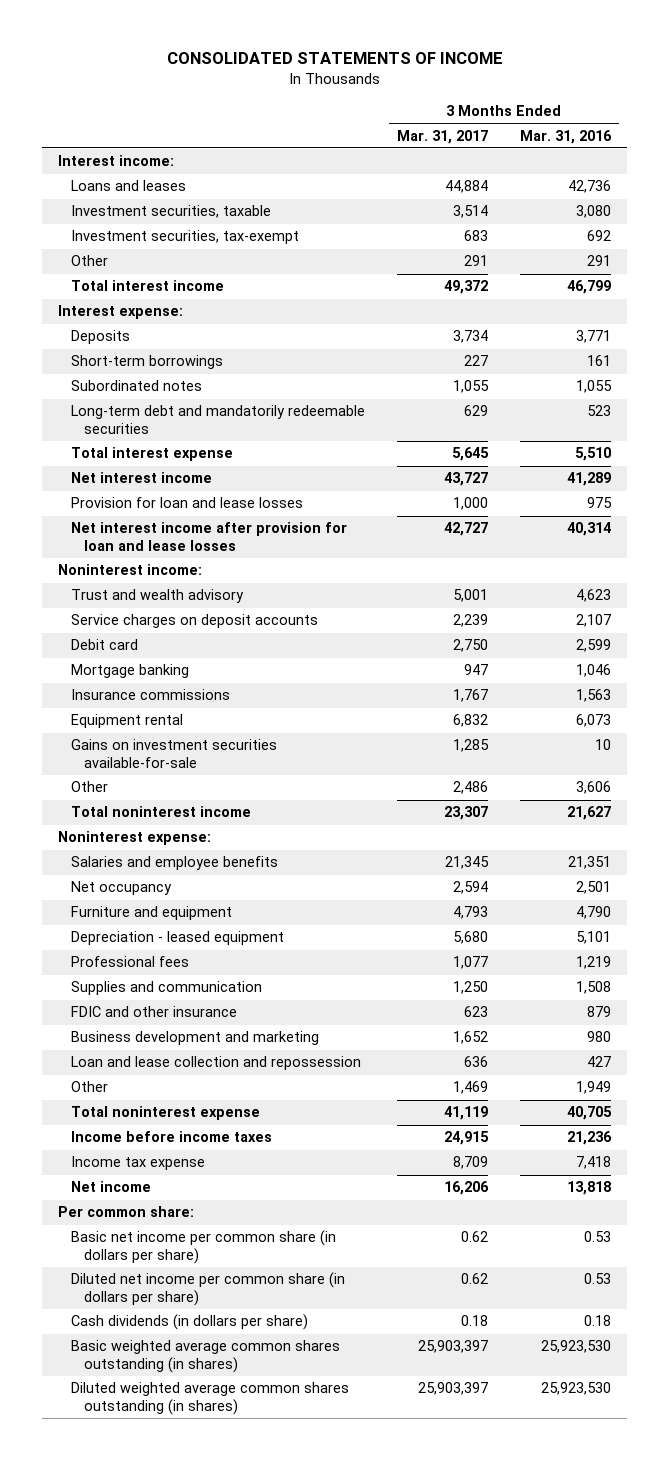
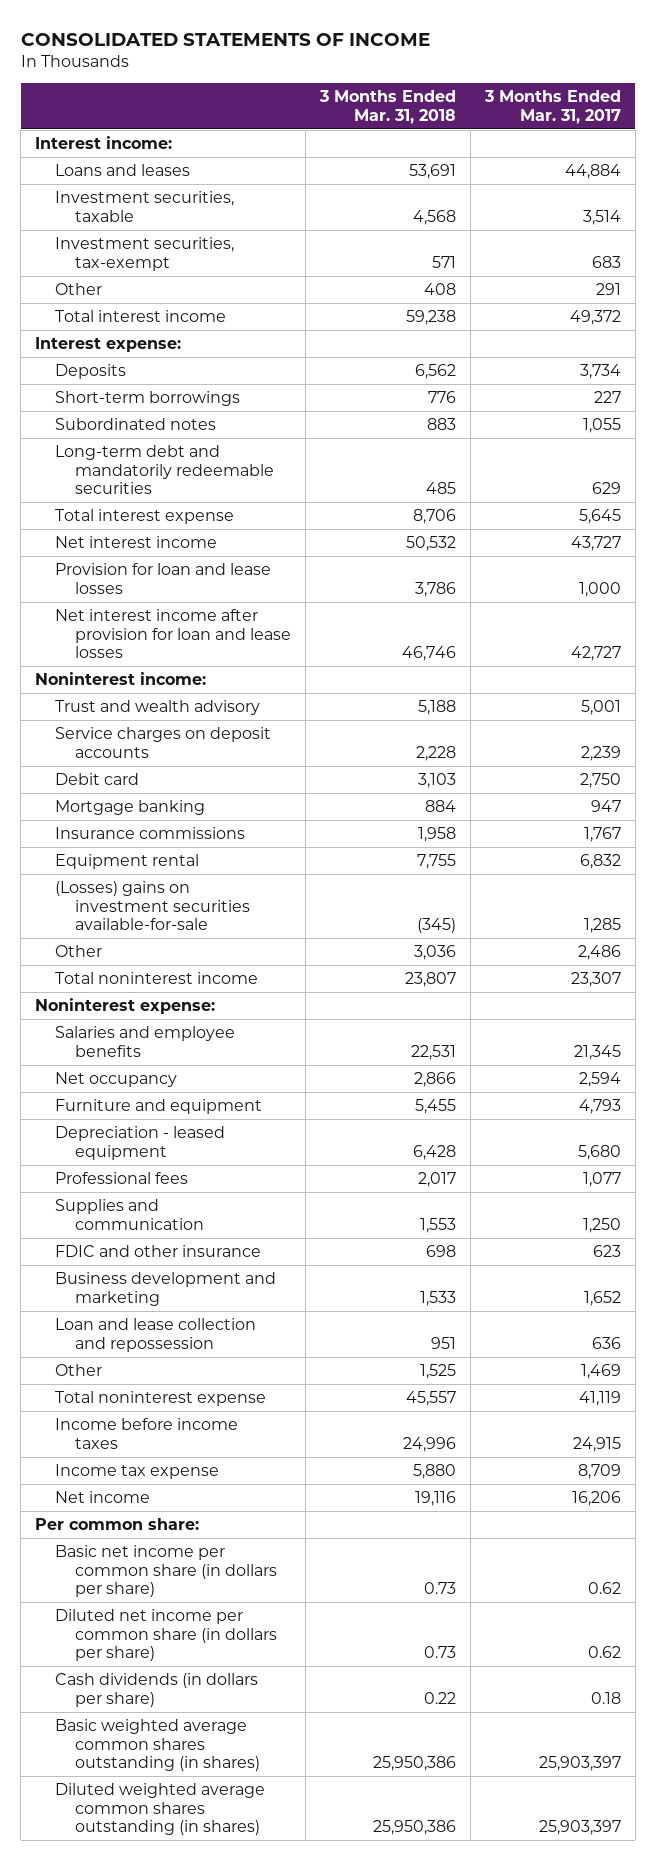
[520,129,613,144] Mar. 31, 2016 -> none
none -> [318,90,456,124] 3 Months Ended Mar. 31, 2018
[70,739,277,768] Gains on investment securities available-for-sale -> [55,881,250,931] (Losses) gains on investment securities available-for-sale

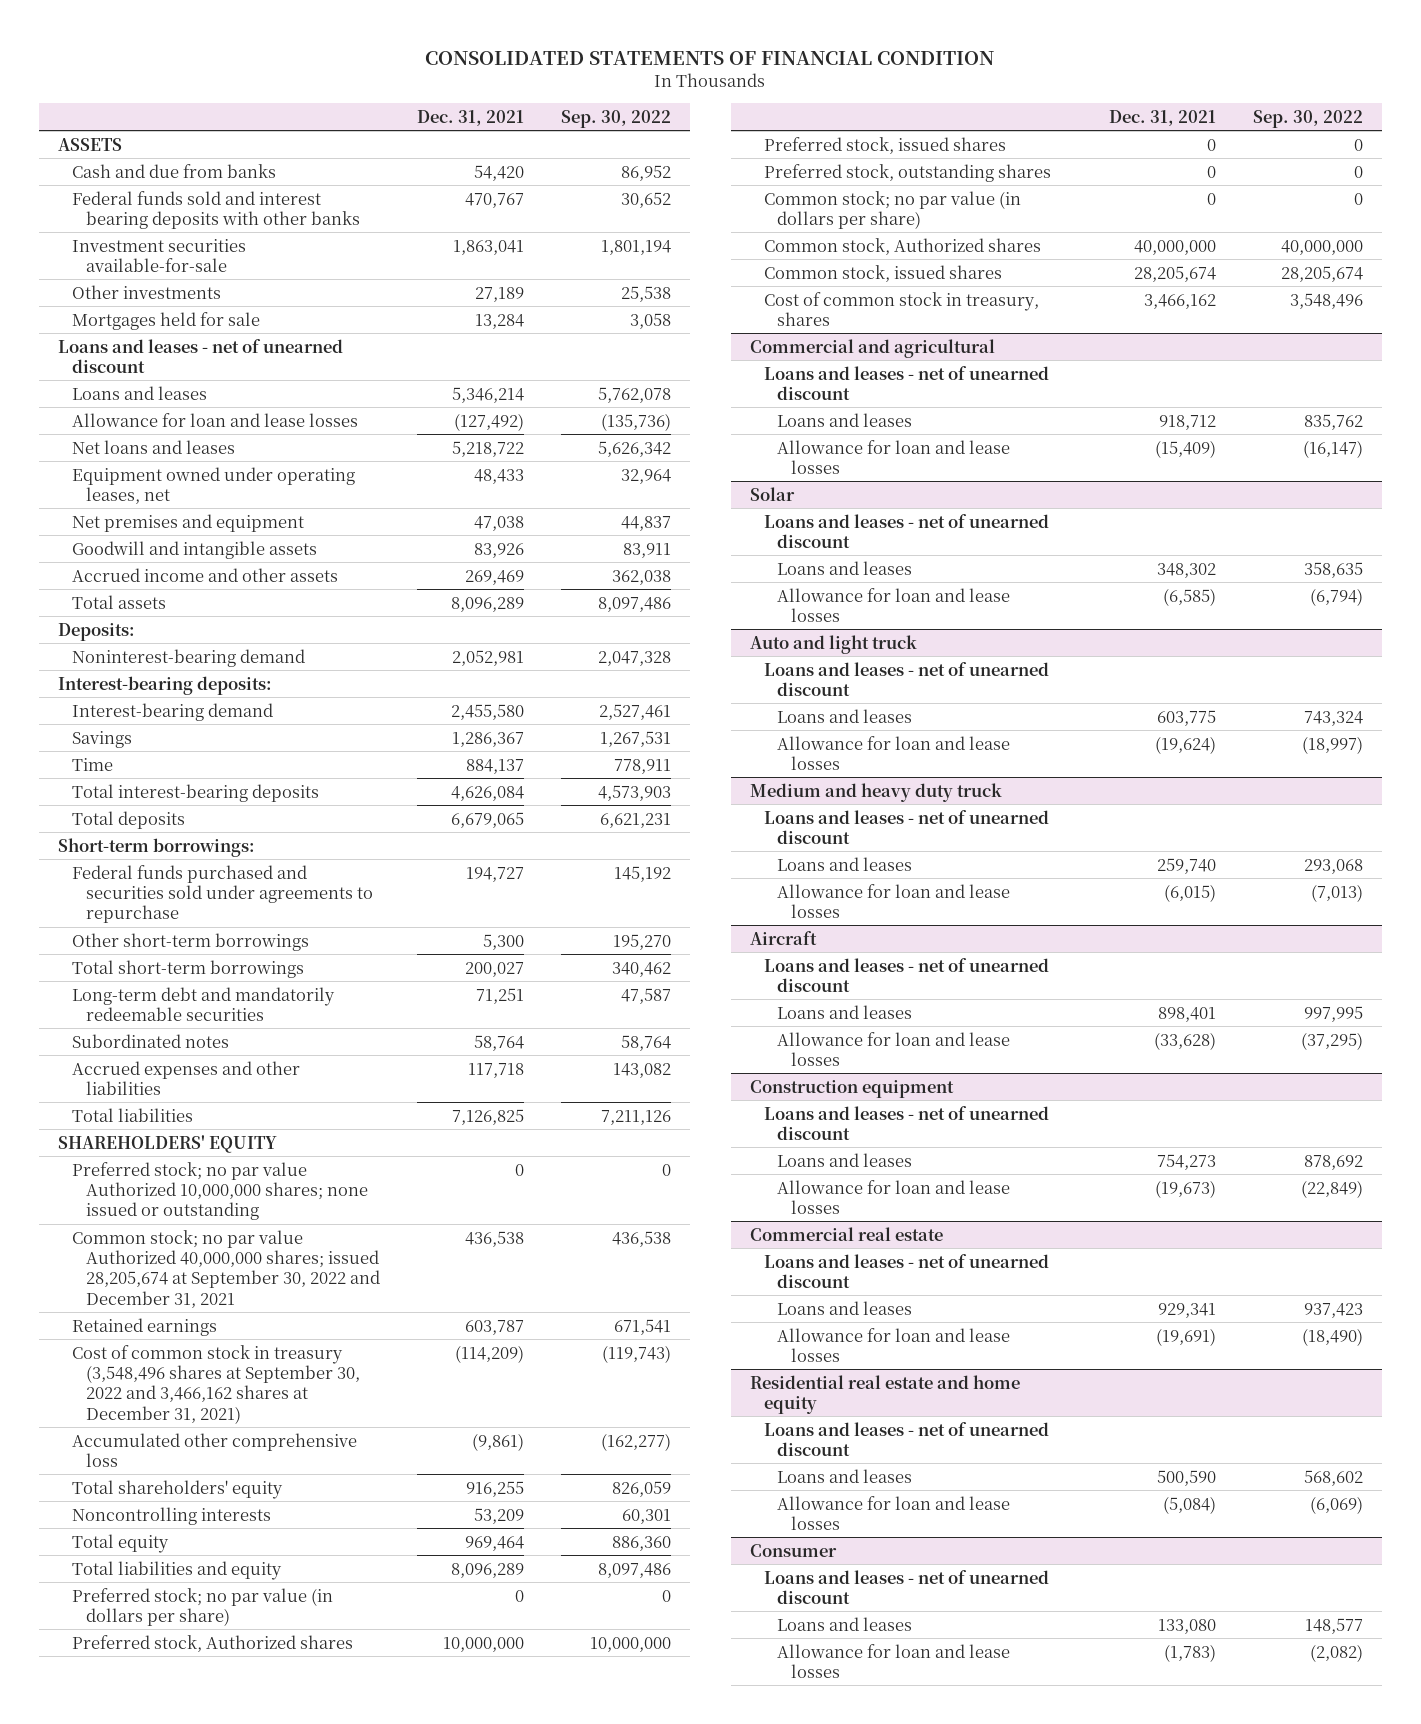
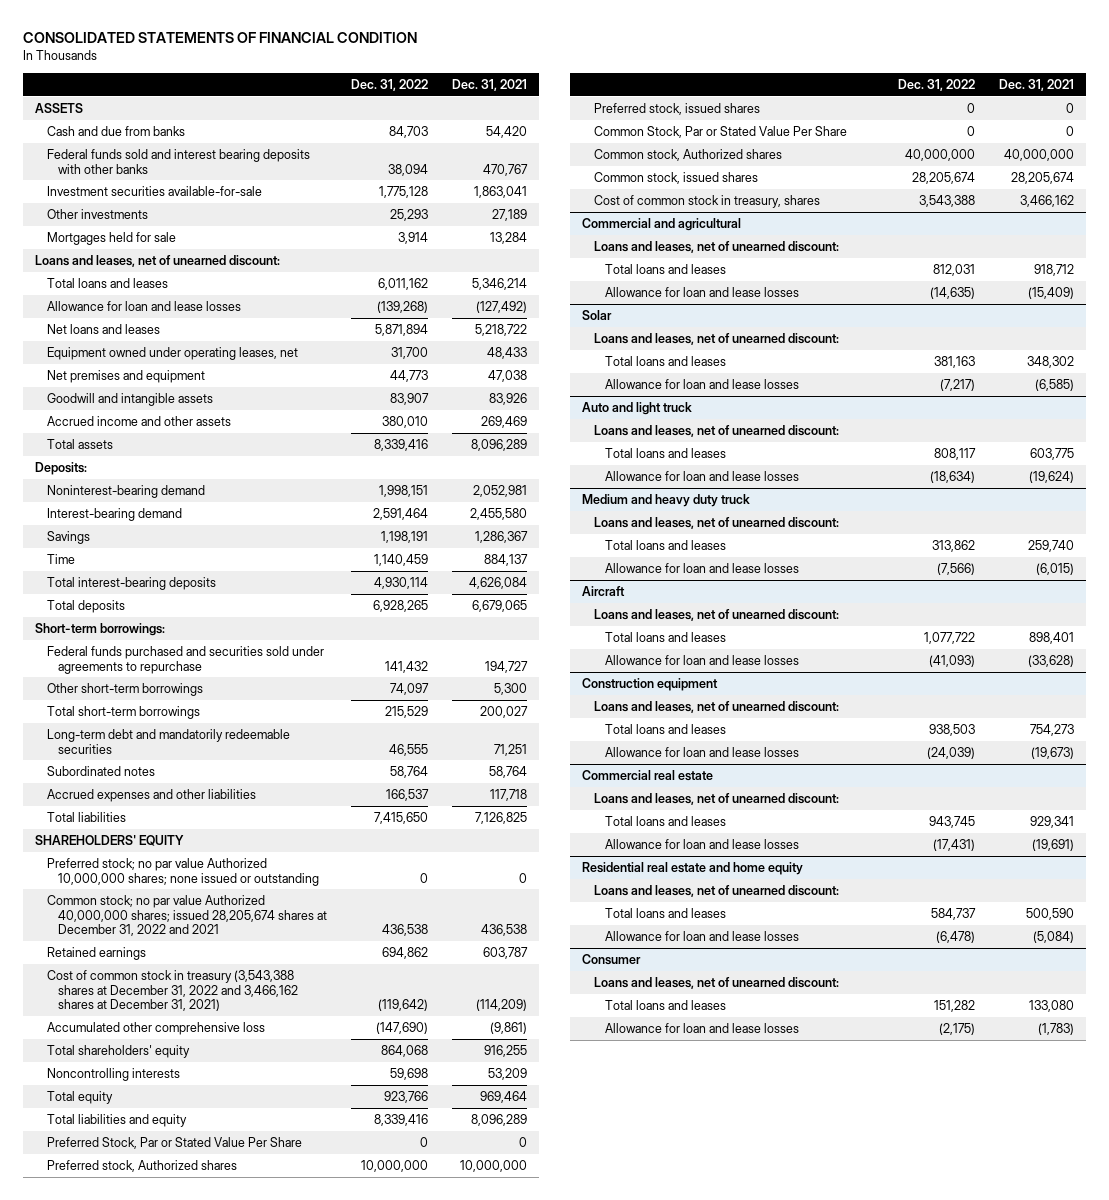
[561,109,672,128] Sep. 30, 2022 -> none
none -> [350,78,428,91] Dec. 31, 2022
[57,338,343,373] Loans and leases - net of unearned discount -> [35,254,281,267] Loans and leases, net of unearned discount:
[71,385,207,400] Loans and leases -> [46,277,168,288] Total loans and leases
[57,675,272,695] Interest-bearing deposits: -> none
[71,1229,380,1308] Common stock; no par value Authorized 40,000,000 shares; issued 28,205,674 at September 30, 2022 and December 31, 2021 -> [46,894,327,937] Common stock; no par value Authorized 40,000,000 shares; issued 28,205,674 shares at December 31, 2022 and 2021
[71,1344,360,1424] Cost of common stock in treasury (3,548,496 shares at September 30, 2022 and 3,466,162 shares at December 31, 2021) -> [46,969,298,1012] Cost of common stock in treasury (3,543,388 shares at December 31, 2022 and 3,466,162 shares at December 31, 2021)
[71,1587,333,1626] Preferred stock; no par value (in dollars per share) -> [46,1136,302,1149] Preferred Stock, Par or Stated Value Per Share
[763,163,1051,182] Preferred stock, outstanding shares -> none
[763,190,1021,229] Common stock; no par value (in dollars per share) -> [593,125,847,138] Common Stock, Par or Stated Value Per Share
[763,365,1049,400] Loans and leases - net of unearned discount -> [593,240,839,253] Loans and leases, net of unearned discount:
[777,412,913,427] Loans and leases -> [604,263,726,274] Total loans and leases
[763,513,1049,548] Loans and leases - net of unearned discount -> [593,332,839,345] Loans and leases, net of unearned discount:
[777,560,913,575] Loans and leases -> [604,355,726,366] Total loans and leases
[763,661,1049,696] Loans and leases - net of unearned discount -> [593,424,839,437] Loans and leases, net of unearned discount:
[777,708,913,723] Loans and leases -> [604,447,726,458] Total loans and leases
[763,809,1049,844] Loans and leases - net of unearned discount -> [593,516,839,529] Loans and leases, net of unearned discount:
[777,856,913,871] Loans and leases -> [604,539,726,550] Total loans and leases
[763,957,1049,992] Loans and leases - net of unearned discount -> [593,608,839,621] Loans and leases, net of unearned discount:
[777,1004,913,1019] Loans and leases -> [604,631,726,642] Total loans and leases
[763,1105,1049,1140] Loans and leases - net of unearned discount -> [593,700,839,713] Loans and leases, net of unearned discount:
[777,1152,913,1167] Loans and leases -> [604,723,726,734] Total loans and leases
[763,1253,1049,1288] Loans and leases - net of unearned discount -> [593,792,839,805] Loans and leases, net of unearned discount:
[777,1300,913,1315] Loans and leases -> [604,815,726,826] Total loans and leases
[763,1421,1049,1456] Loans and leases - net of unearned discount -> [593,884,839,897] Loans and leases, net of unearned discount:
[777,1468,913,1483] Loans and leases -> [604,907,726,918] Total loans and leases
[763,1569,1049,1604] Loans and leases - net of unearned discount -> [593,976,839,989] Loans and leases, net of unearned discount:
[777,1616,913,1631] Loans and leases -> [604,999,726,1010] Total loans and leases

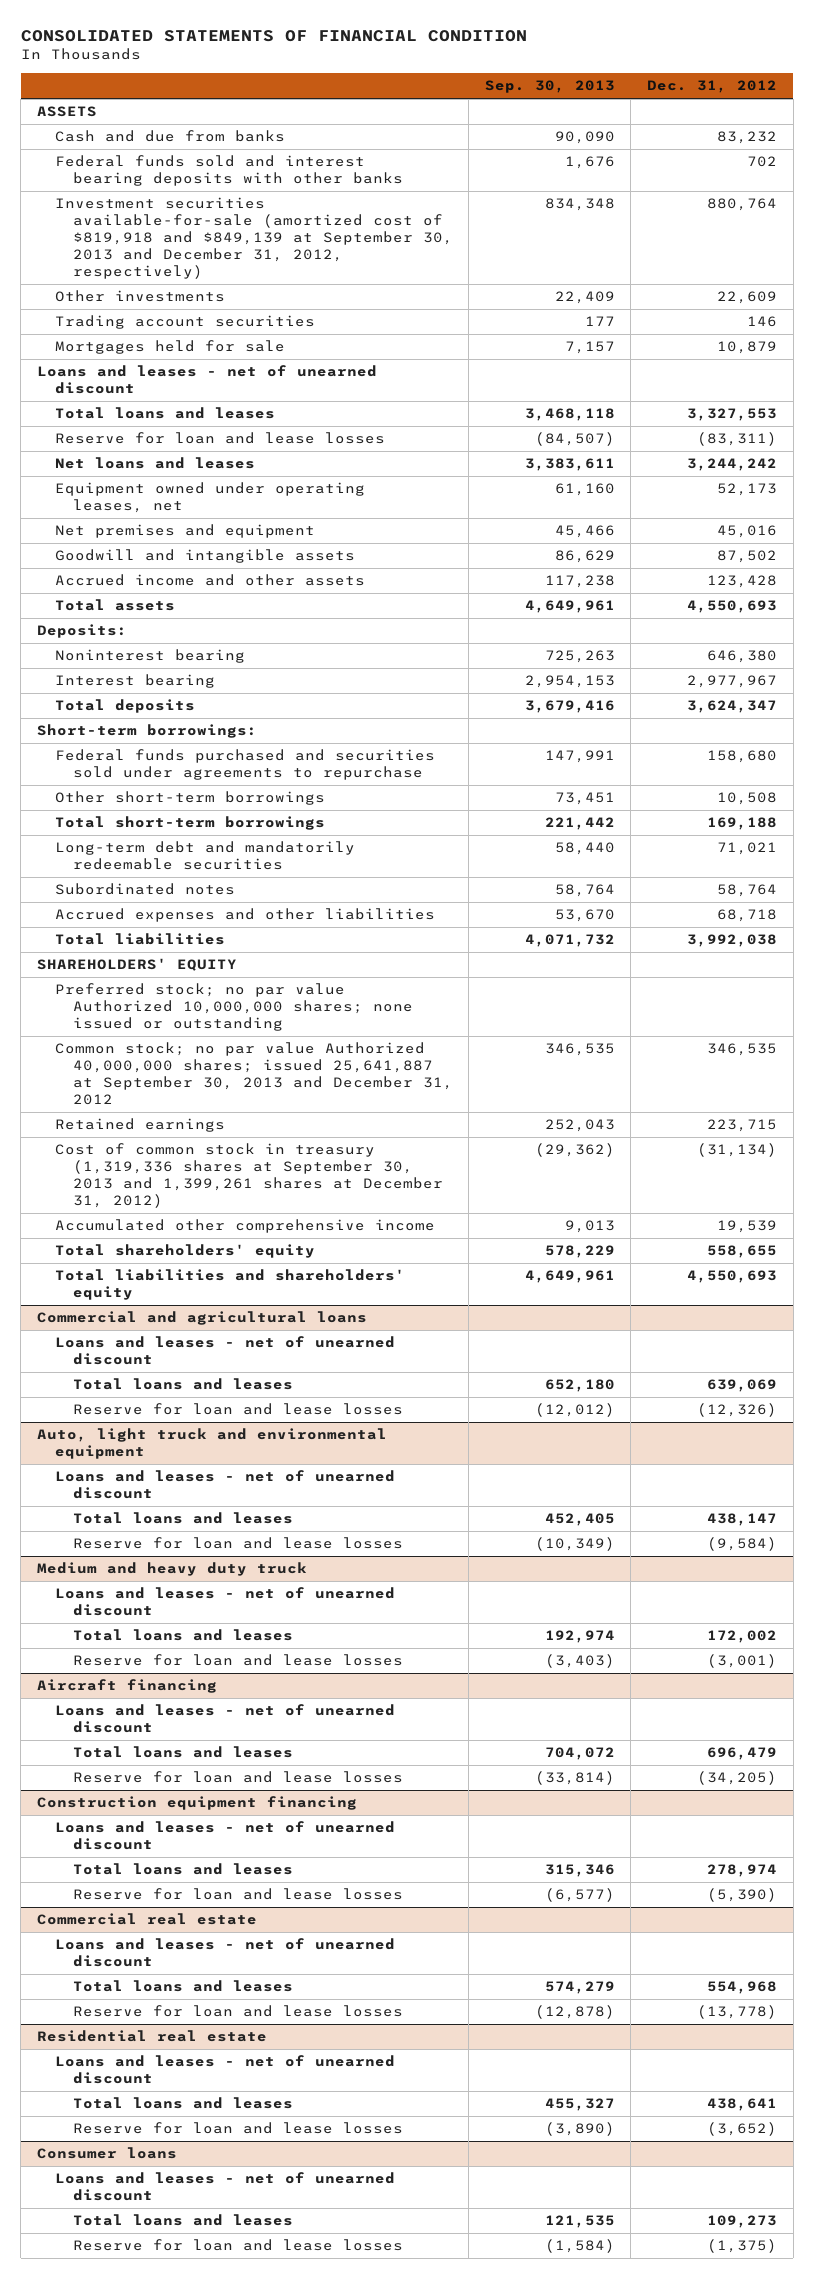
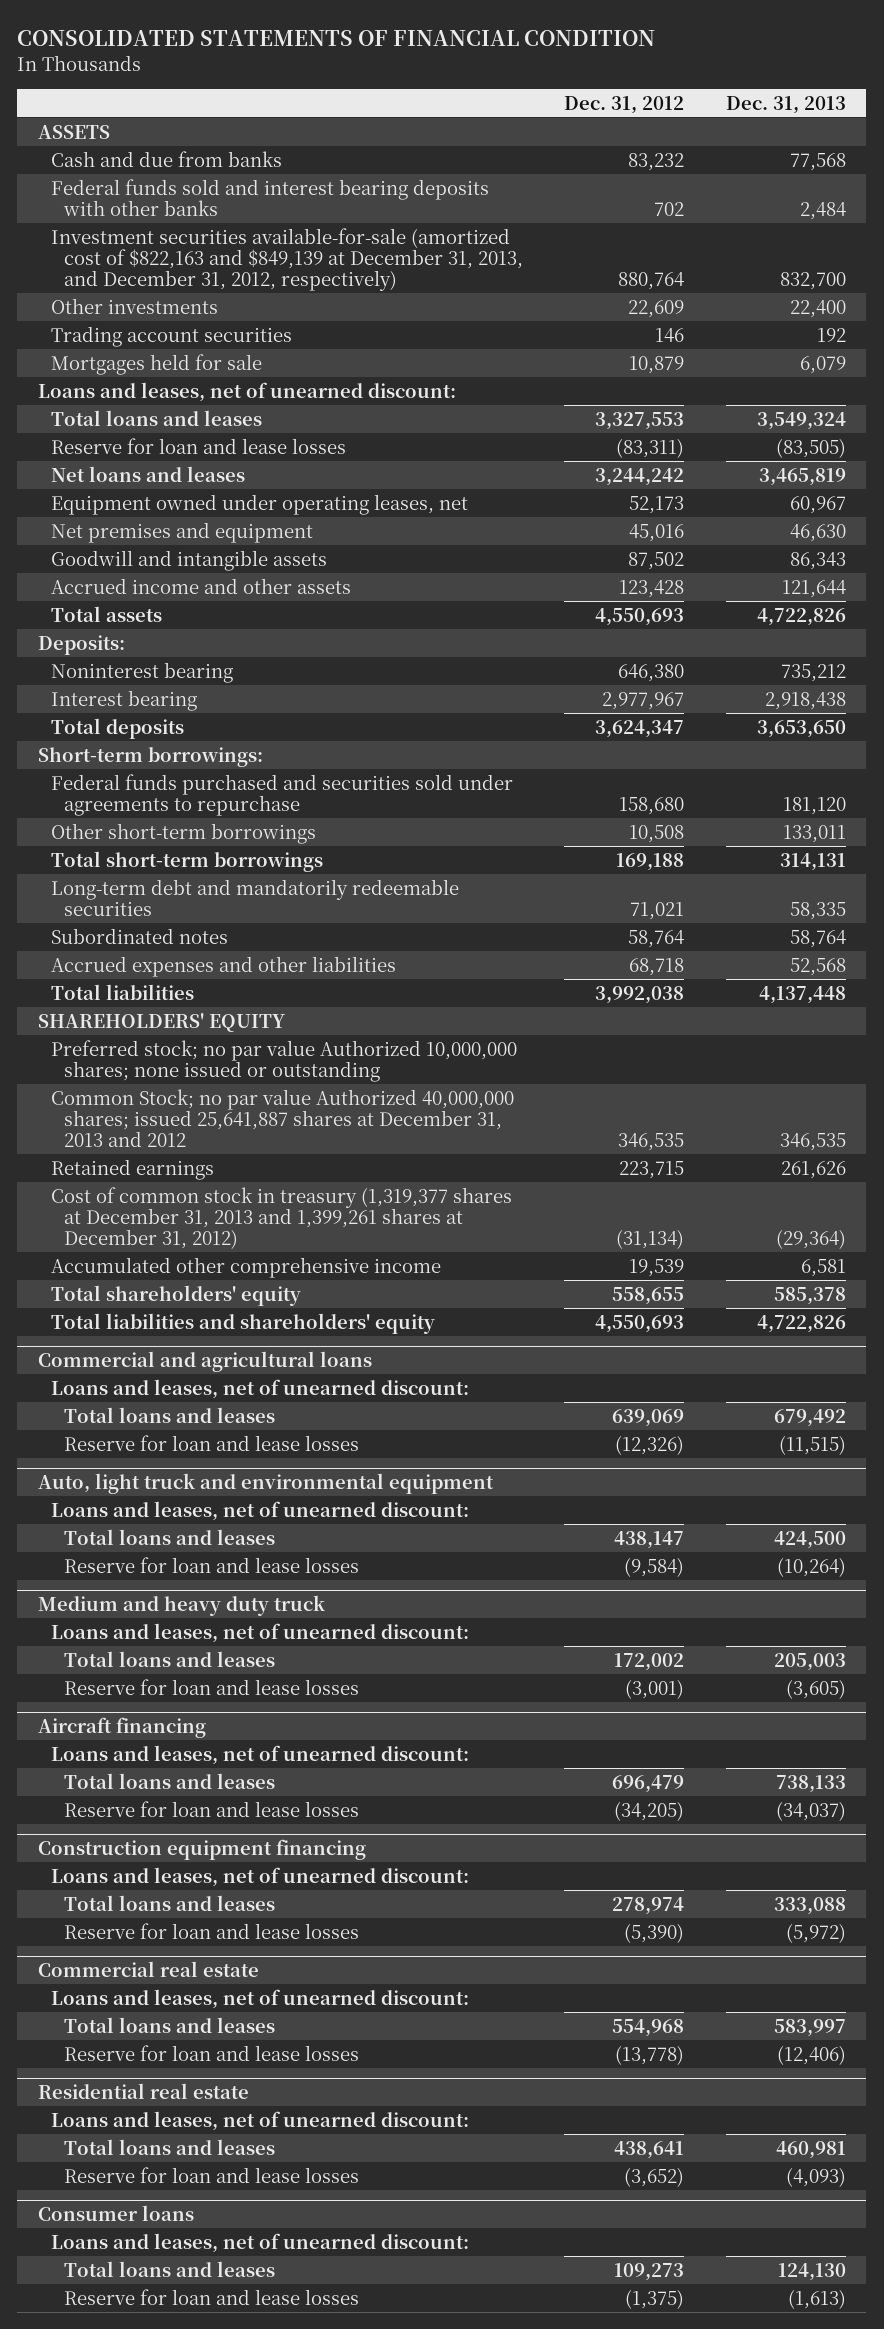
[484,80,615,94] Sep. 30, 2013 -> none
none -> [725,95,846,114] Dec. 31, 2013
[54,197,453,279] Investment securities available-for-sale (amortized cost of $819,918 and $849,139 at September 30, 2013 and December 31, 2012, respectively) -> [50,227,523,292] Investment securities available-for-sale (amortized cost of $822,163 and $849,139 at December 31, 2013, and December 31, 2012, respectively)
[36,365,377,395] Loans and leases - net of unearned discount -> [37,381,456,402] Loans and leases, net of unearned discount:
[54,1042,453,1105] Common stock; no par value Authorized 40,000,000 shares; issued 25,641,887 at September 30, 2013 and December 31, 2012 -> [50,1088,514,1148] Common Stock; no par value Authorized 40,000,000 shares; issued 25,641,887 shares at December 31, 2013 and 2012
[54,1143,443,1208] Cost of common stock in treasury (1,319,336 shares at September 30, 2013 and 1,399,261 shares at December 31, 2012) -> [50,1186,512,1250] Cost of common stock in treasury (1,319,377 shares at December 31, 2013 and 1,399,261 shares at December 31, 2012)
[54,1336,395,1366] Loans and leases - net of unearned discount -> [50,1378,469,1399] Loans and leases, net of unearned discount:
[54,1470,395,1500] Loans and leases - net of unearned discount -> [50,1500,469,1521] Loans and leases, net of unearned discount:
[54,1587,395,1617] Loans and leases - net of unearned discount -> [50,1622,469,1643] Loans and leases, net of unearned discount:
[54,1704,395,1734] Loans and leases - net of unearned discount -> [50,1744,469,1765] Loans and leases, net of unearned discount:
[54,1821,395,1851] Loans and leases - net of unearned discount -> [50,1866,469,1887] Loans and leases, net of unearned discount:
[54,1938,395,1968] Loans and leases - net of unearned discount -> [50,1988,469,2009] Loans and leases, net of unearned discount:
[54,2055,395,2085] Loans and leases - net of unearned discount -> [50,2110,469,2131] Loans and leases, net of unearned discount:
[54,2172,395,2202] Loans and leases - net of unearned discount -> [50,2232,469,2253] Loans and leases, net of unearned discount:

